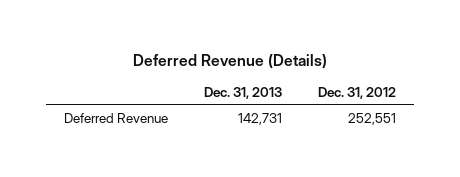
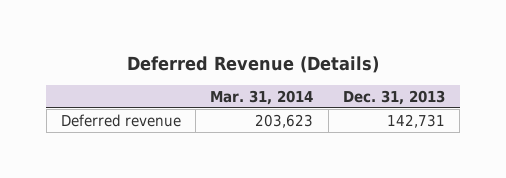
[318,87,397,100] Dec. 31, 2012 -> none
none -> [210,89,314,105] Mar. 31, 2014
[63,113,168,124] Deferred Revenue -> [61,113,182,127] Deferred revenue

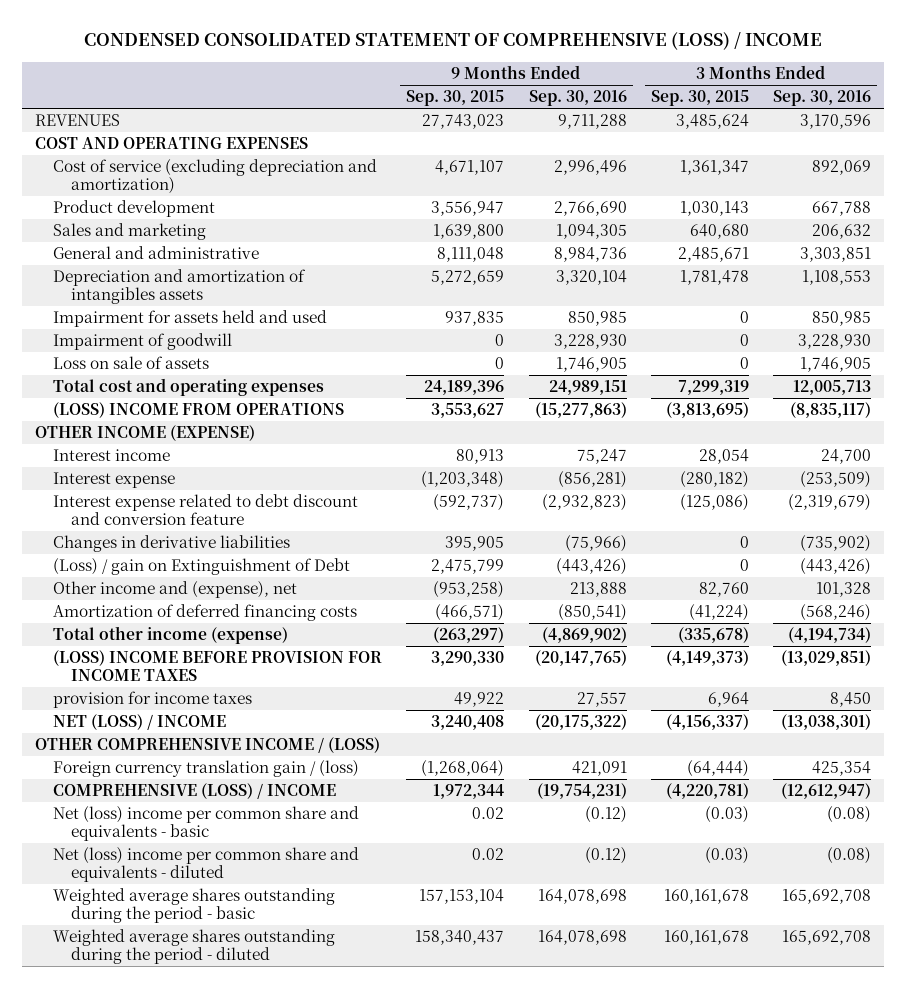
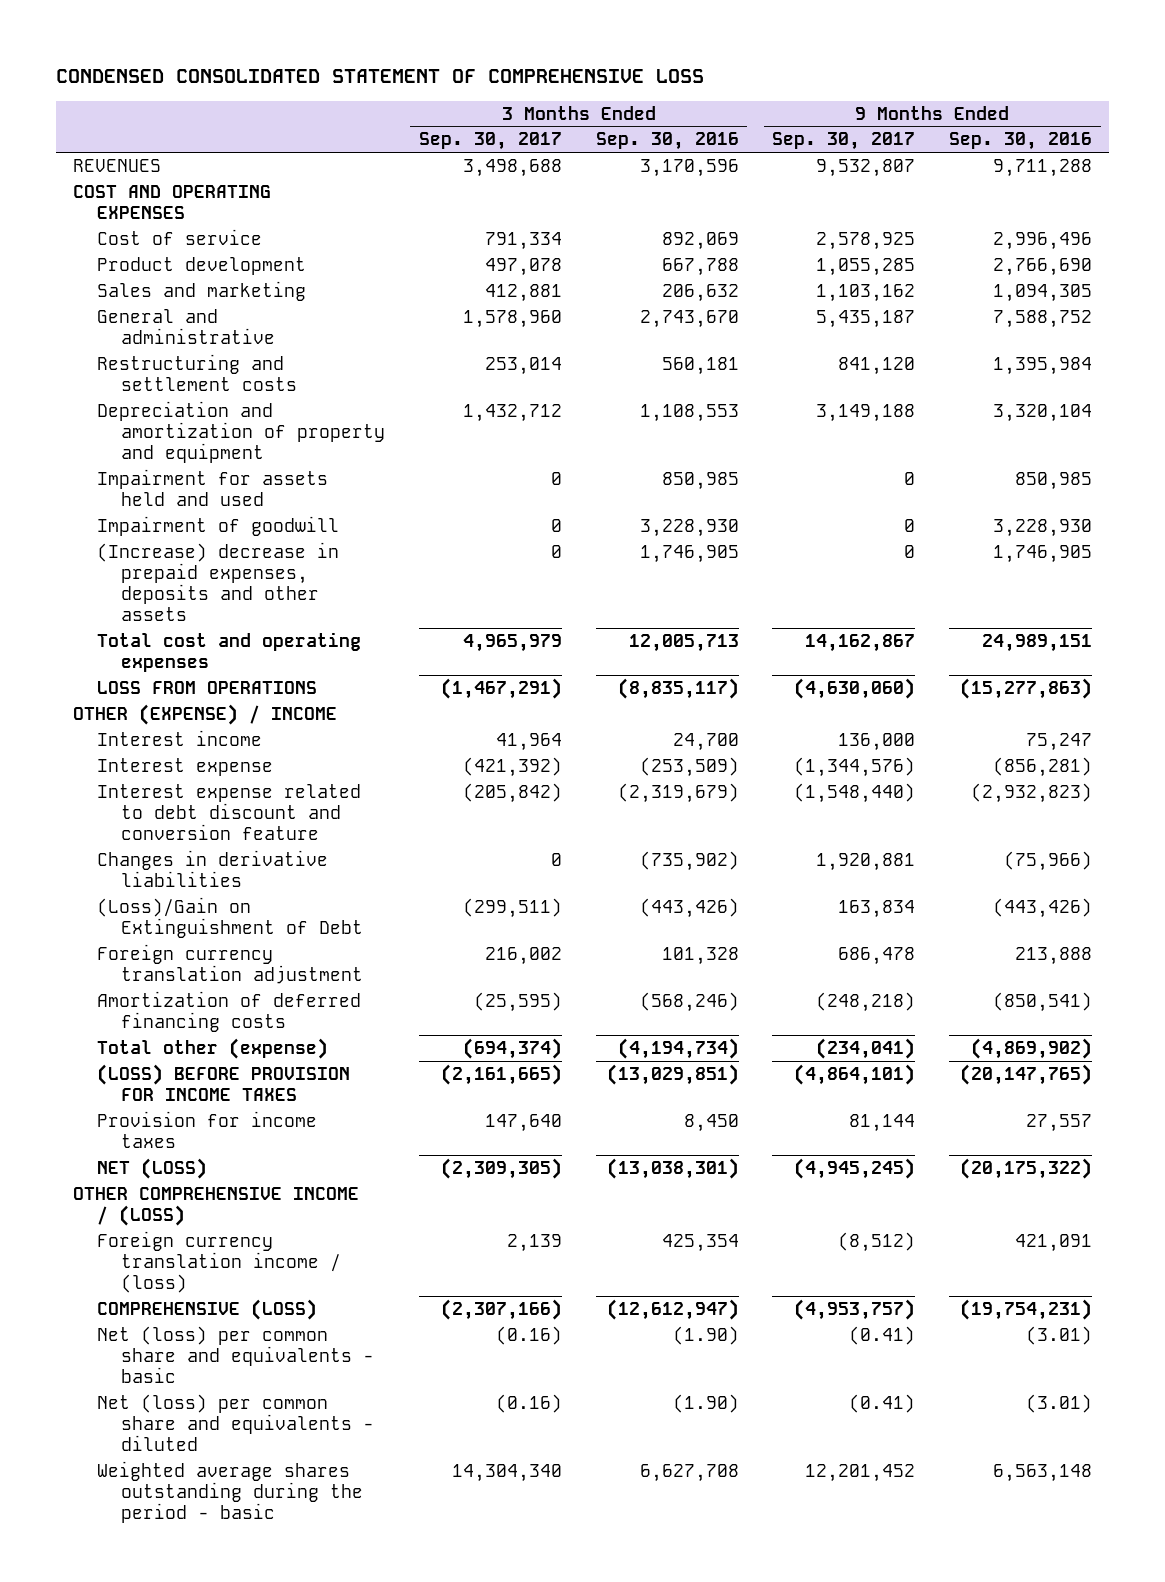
[83,32,822,51] CONDENSED CONSOLIDATED STATEMENT OF COMPREHENSIVE (LOSS) / INCOME -> [56,69,705,84] CONDENSED CONSOLIDATED STATEMENT OF COMPREHENSIVE LOSS
[406,90,505,107] Sep. 30, 2015 -> none
[650,90,749,107] Sep. 30, 2015 -> none
none -> [418,132,562,151] Sep. 30, 2017
none -> [772,132,916,151] Sep. 30, 2017
[52,159,377,195] Cost of service (excluding depreciation and amortization) -> [97,228,263,245] Cost of service
[553,247,627,263] 8,984,736 -> [993,309,1093,328] 7,588,752
[800,247,872,263] 3,303,851 -> [639,309,739,328] 2,743,670
none -> [97,353,297,392] Restructuring and settlement costs
[52,269,306,305] Depreciation and amortization of intangibles assets -> [97,400,385,464] Depreciation and amortization of property and equipment
[52,356,209,370] Loss on sale of assets -> [97,541,340,622] (Increase) decrease in prepaid expenses, deposits and other assets
[52,402,344,419] (LOSS) INCOME FROM OPERATIONS -> [97,680,318,694] LOSS FROM OPERATIONS
[34,425,255,442] OTHER INCOME (EXPENSE) -> [73,703,338,725] OTHER (EXPENSE) / INCOME
[52,558,350,576] (Loss) / gain on Extinguishment of Debt -> [97,896,363,939] (Loss)/Gain on Extinguishment of Debt
[52,581,297,599] Other income and (expense), net -> [97,943,363,985] Foreign currency translation adjustment
[52,626,288,645] Total other income (expense) -> [97,1037,329,1059] Total other (expense)
[52,650,382,682] (LOSS) INCOME BEFORE PROVISION FOR INCOME TAXES -> [97,1063,351,1102] (LOSS) BEFORE PROVISION FOR INCOME TAXES
[52,691,252,709] provision for income taxes -> [97,1110,318,1149] Provision for income taxes
[52,714,226,731] NET (LOSS) / INCOME -> [97,1157,208,1179] NET (LOSS)
[52,929,335,965] Weighted average shares outstanding during the period - diluted -> none
[52,760,359,778] Foreign currency translation gain / (loss) -> [97,1230,341,1294] Foreign currency translation income / (loss)
[52,783,336,800] COMPREHENSIVE (LOSS) / INCOME -> [97,1298,318,1320] COMPREHENSIVE (LOSS)
[52,806,359,842] Net (loss) income per common share and equivalents - basic -> [97,1325,374,1384] Net (loss) per common share and equivalents - basic
[584,806,627,824] (0.12) -> [1026,1325,1093,1345] (3.01)
[827,806,872,824] (0.08) -> [672,1325,739,1345] (1.90)
[52,847,359,883] Net (loss) income per common share and equivalents - diluted -> [97,1393,374,1452] Net (loss) per common share and equivalents - diluted
[584,847,627,865] (0.12) -> [1026,1393,1093,1413] (3.01)
[827,847,872,865] (0.08) -> [672,1393,739,1413] (1.90)
[537,889,627,905] 164,078,698 -> [993,1463,1093,1482] 6,563,148
[782,889,872,905] 165,692,708 -> [639,1463,739,1482] 6,627,708

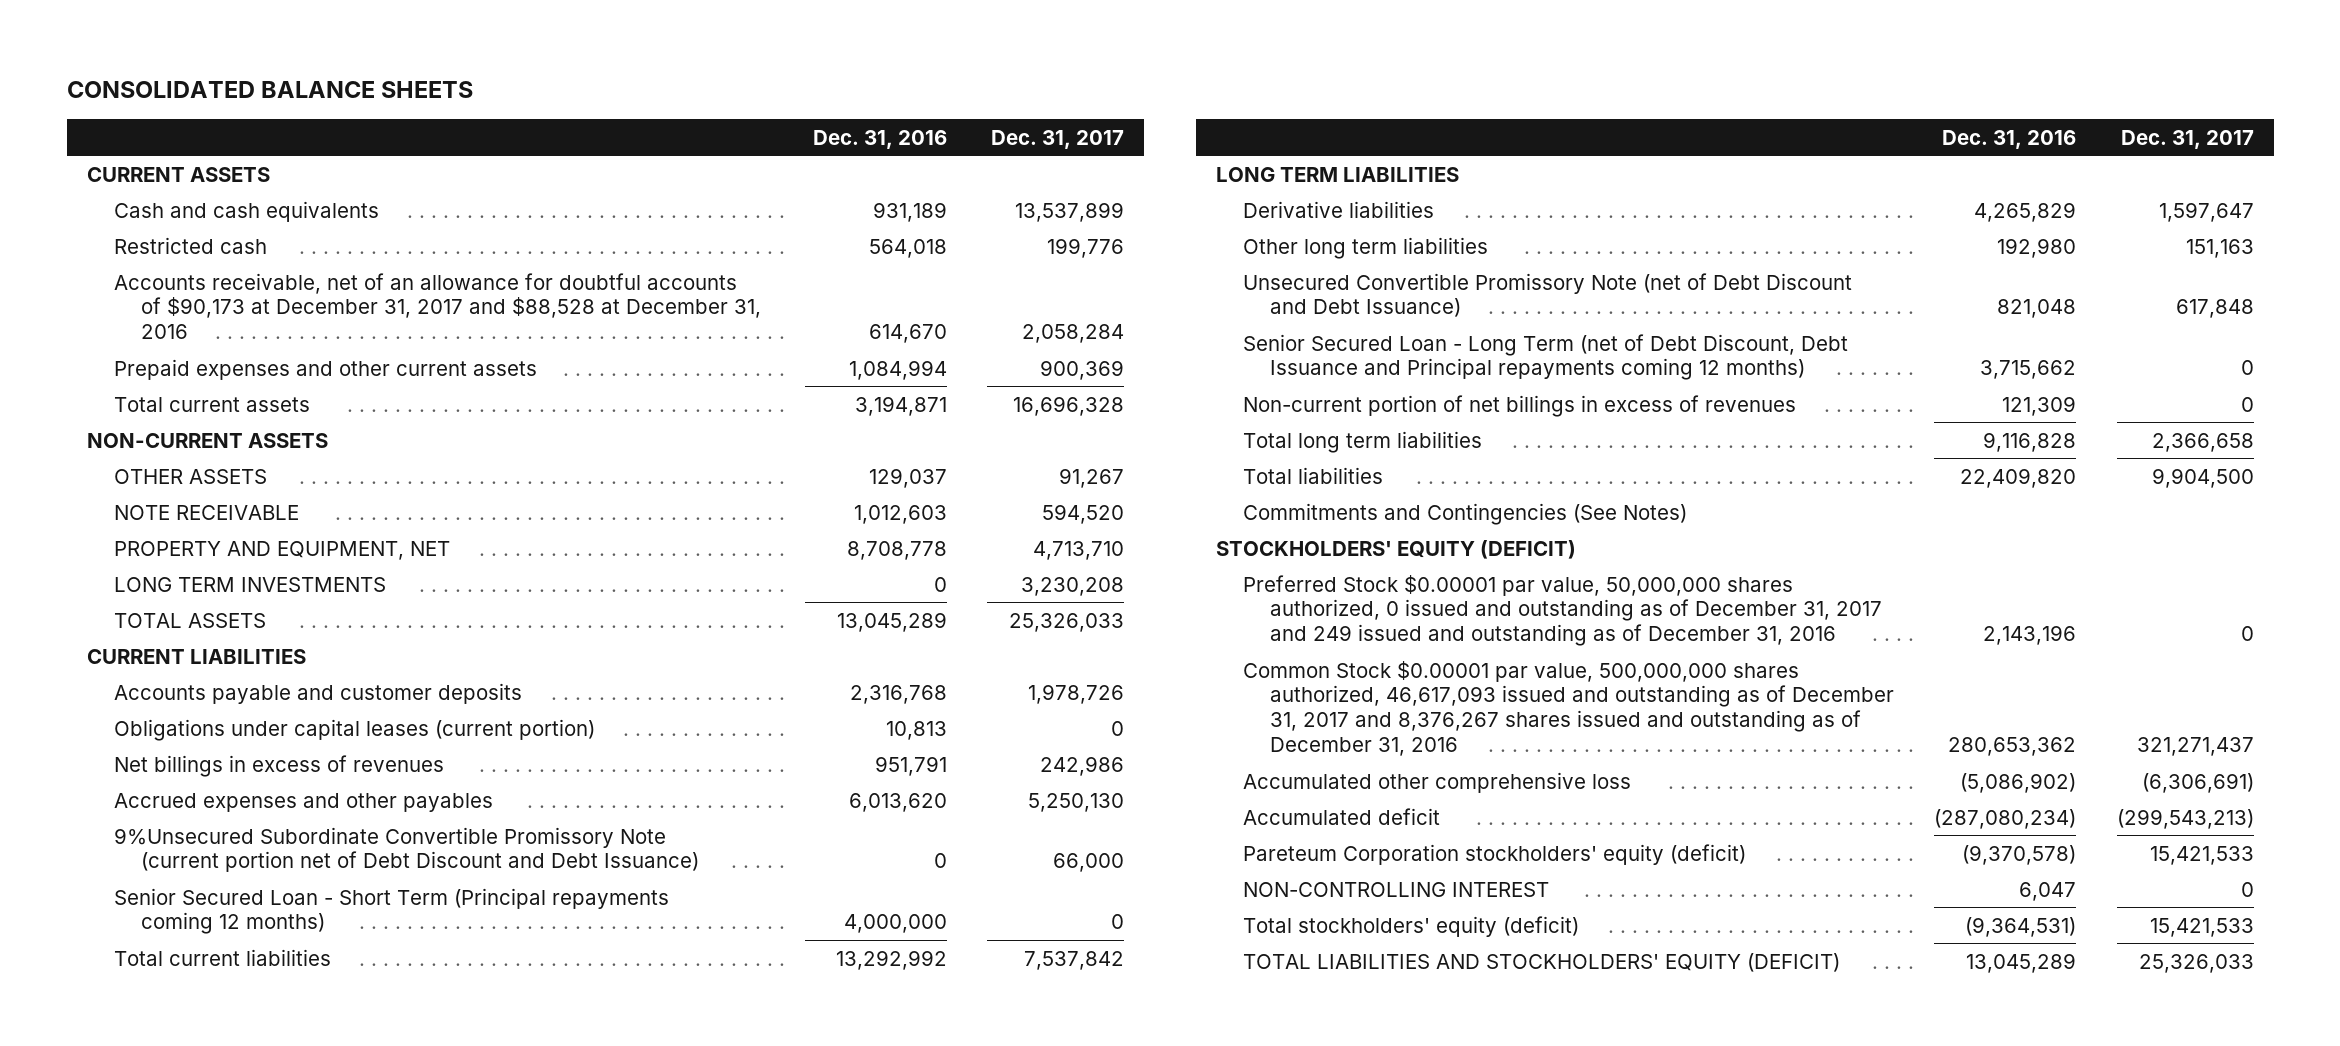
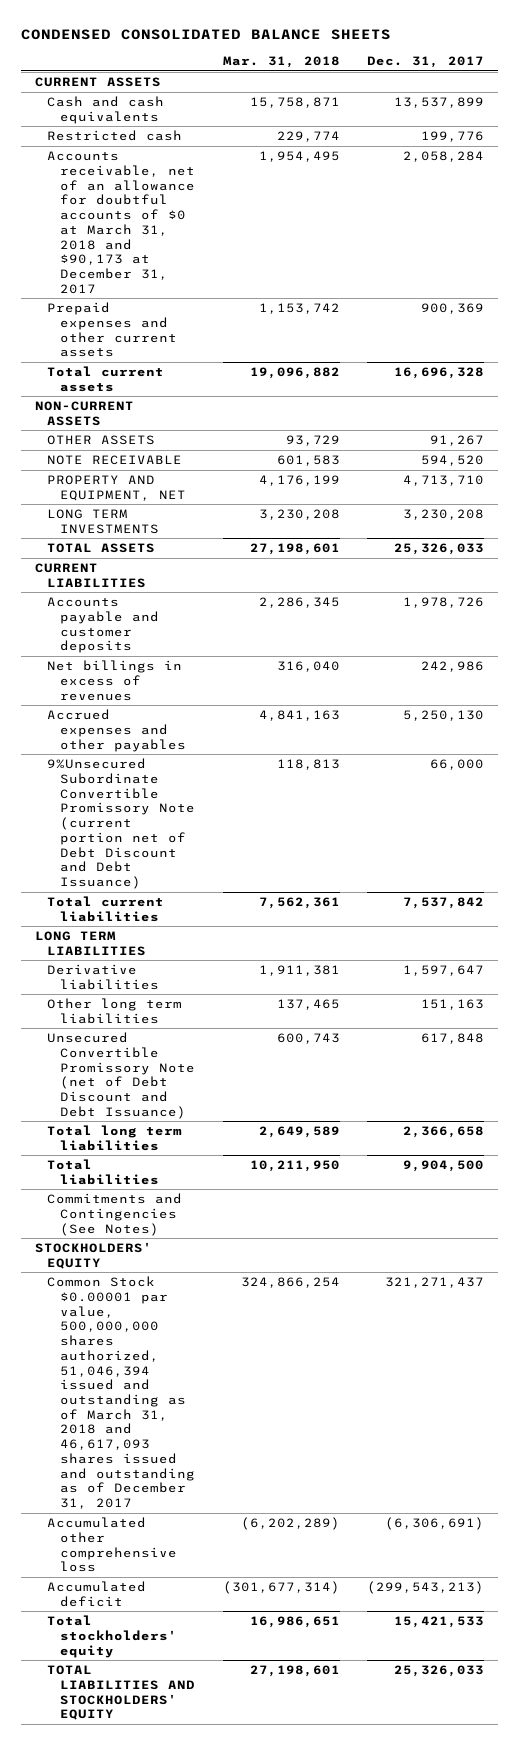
[66,81,473,99] CONSOLIDATED BALANCE SHEETS -> [20,29,391,41] CONDENSED CONSOLIDATED BALANCE SHEETS
[813,129,948,149] Dec. 31, 2016 -> none
none -> [222,56,340,69] Mar. 31, 2018
[113,272,762,340] Accounts receivable, net of an allowance for doubtful accounts of $90,173 at December 31, 2017 and $88,528 at December 31, 2016 -> [47,151,196,294] Accounts receivable, net of an allowance for doubtful accounts of $0 at March 31, 2018 and $90,173 at December 31, 2017
[113,718,595,741] Obligations under capital leases (current portion) -> none
[113,887,669,935] Senior Secured Loan - Short Term (Principal repayments coming 12 months) -> none
[1243,333,1849,381] Senior Secured Loan - Long Term (net of Debt Discount, Debt Issuance and Principal repayments coming 12 months) -> none
[1243,394,1797,417] Non-current portion of net billings in excess of revenues -> none
[1243,574,1883,647] Preferred Stock $0.00001 par value, 50,000,000 shares authorized, 0 issued and outstanding as of December 31, 2017 and 249 issued and outstanding as of December 31, 2016 -> none
[1215,539,1576,559] STOCKHOLDERS' EQUITY (DEFICIT) -> [34,1242,152,1269] STOCKHOLDERS' EQUITY
[1243,660,1895,757] Common Stock $0.00001 par value, 500,000,000 shares authorized, 46,617,093 issued and outstanding as of December 31, 2017 and 8,376,267 shares issued and outstanding as of December 31, 2016 -> [47,1276,196,1510] Common Stock $0.00001 par value, 500,000,000 shares authorized, 51,046,394 issued and outstanding as of March 31, 2018 and 46,617,093 shares issued and outstanding as of December 31, 2017
[1243,843,1747,865] Pareteum Corporation stockholders' equity (deficit) -> none
[1243,881,1550,897] NON-CONTROLLING INTEREST -> none
[1243,915,1580,937] Total stockholders' equity (deficit) -> [47,1615,178,1658] Total stockholders' equity
[1243,952,1841,972] TOTAL LIABILITIES AND STOCKHOLDERS' EQUITY (DEFICIT) -> [47,1665,196,1721] TOTAL LIABILITIES AND STOCKHOLDERS' EQUITY

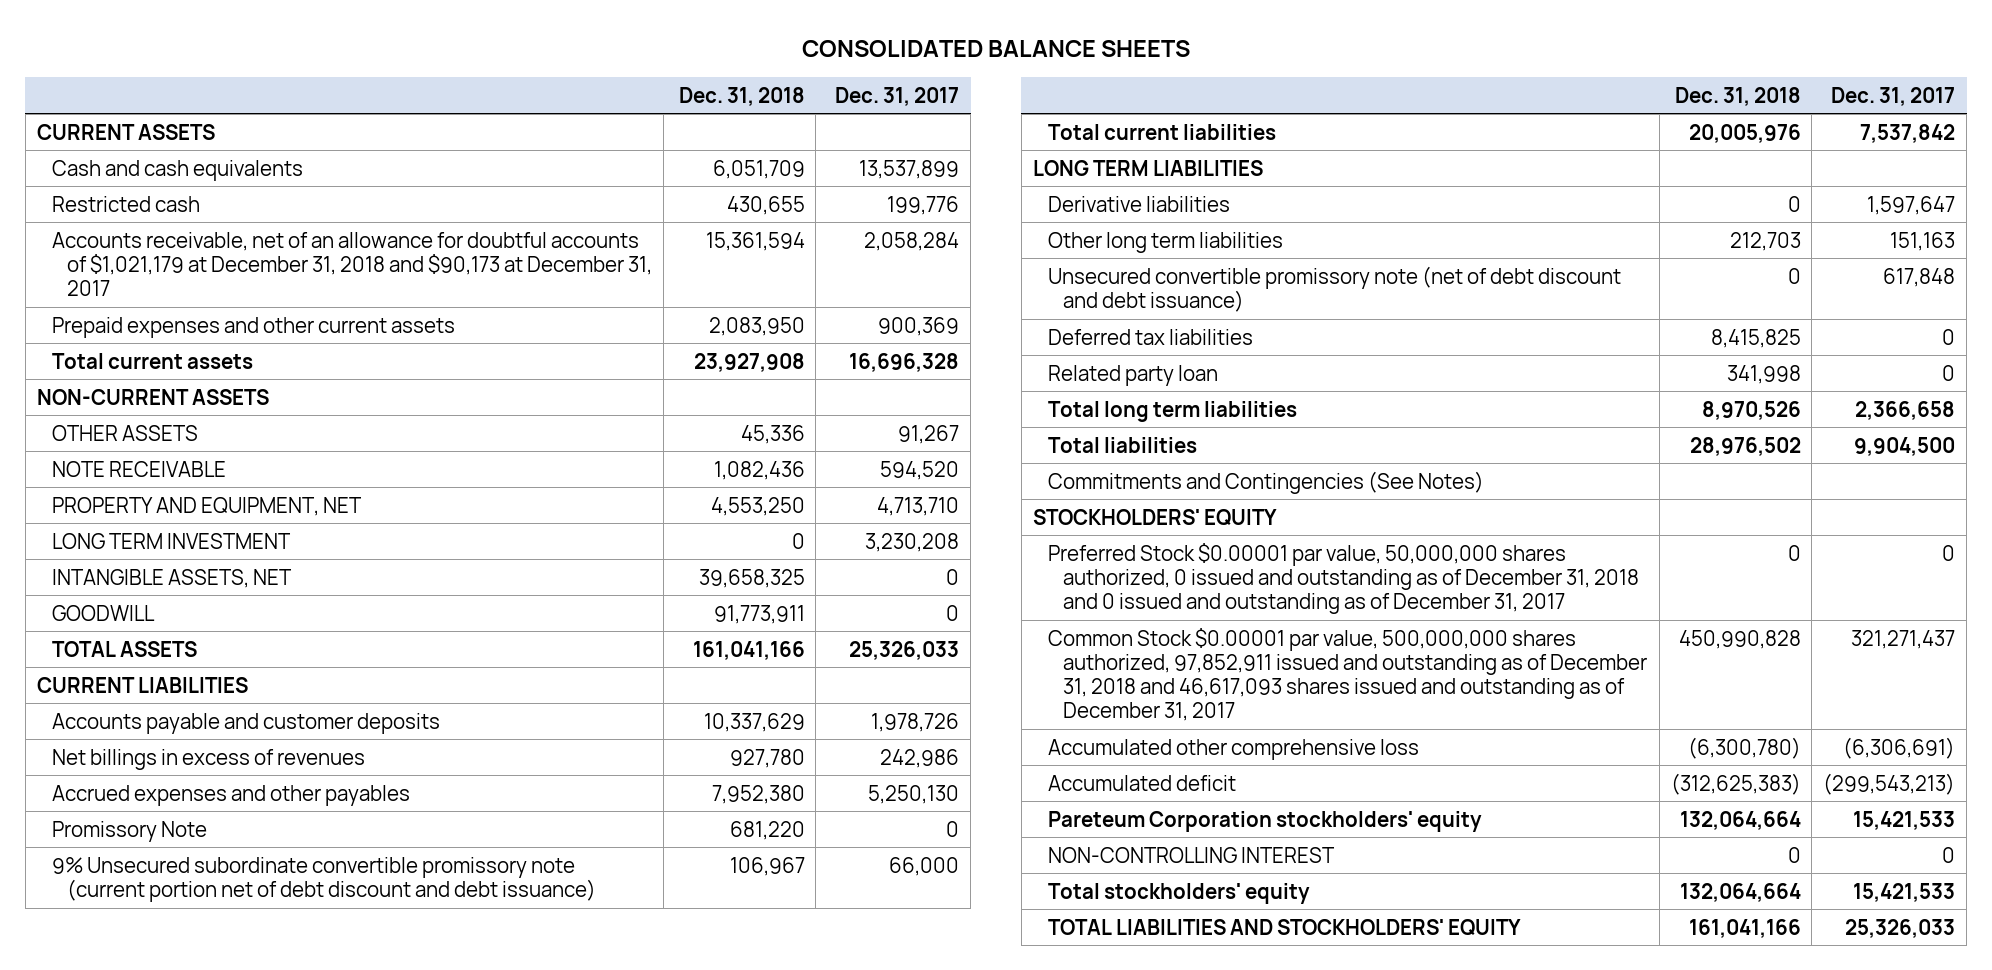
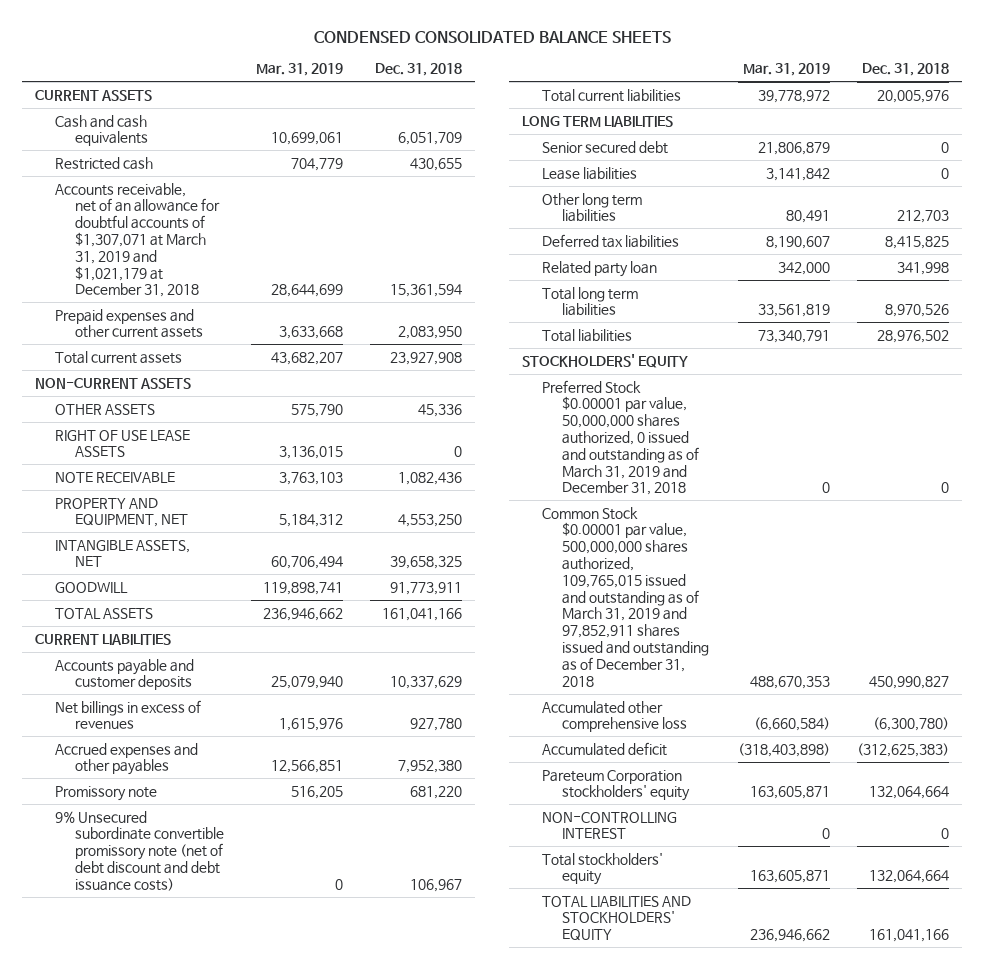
[801,39,1190,57] CONSOLIDATED BALANCE SHEETS -> [314,30,672,43] CONDENSED CONSOLIDATED BALANCE SHEETS
[835,86,960,106] Dec. 31, 2017 -> none
none -> [255,63,343,77] Mar. 31, 2019
[51,231,652,297] Accounts receivable, net of an allowance for doubtful accounts of $1,021,179 at December 31, 2018 and $90,173 at December 31, 2017 -> [55,182,220,298] Accounts receivable, net of an allowance for doubtful accounts of $1,307,071 at March 31, 2019 and $1,021,179 at December 31, 2018
none -> [55,429,191,458] RIGHT OF USE LEASE ASSETS
[51,532,291,549] LONG TERM INVESTMENT -> none
[51,820,207,842] Promissory Note -> [55,785,158,801] Promissory note
[51,856,596,902] 9% Unsecured subordinate convertible promissory note (current portion net of debt discount and debt issuance) -> [55,810,224,891] 9% Unsecured subordinate convertible promissory note (net of debt discount and debt issuance costs)
[1047,195,1230,212] Derivative liabilities -> none
none -> [541,140,668,154] Senior secured debt
none -> [541,166,637,180] Lease liabilities
[1047,265,1621,312] Unsecured convertible promissory note (net of debt discount and debt issuance) -> none
[1047,470,1484,494] Commitments and Contingencies (See Notes) -> none
[1047,542,1639,615] Preferred Stock $0.00001 par value, 50,000,000 shares authorized, 0 issued and outstanding as of December 31, 2018 and 0 issued and outstanding as of December 31, 2017 -> [541,379,699,496] Preferred Stock $0.00001 par value, 50,000,000 shares authorized, 0 issued and outstanding as of March 31, 2019 and December 31, 2018
[1047,627,1647,722] Common Stock $0.00001 par value, 500,000,000 shares authorized, 97,852,911 issued and outstanding as of December 31, 2018 and 46,617,093 shares issued and outstanding as of December 31, 2017 -> [541,506,709,687] Common Stock $0.00001 par value, 500,000,000 shares authorized, 109,765,015 issued and outstanding as of March 31, 2019 and 97,852,911 shares issued and outstanding as of December 31, 2018
[1678,629,1801,649] 450,990,828 -> [868,675,949,689] 450,990,827

